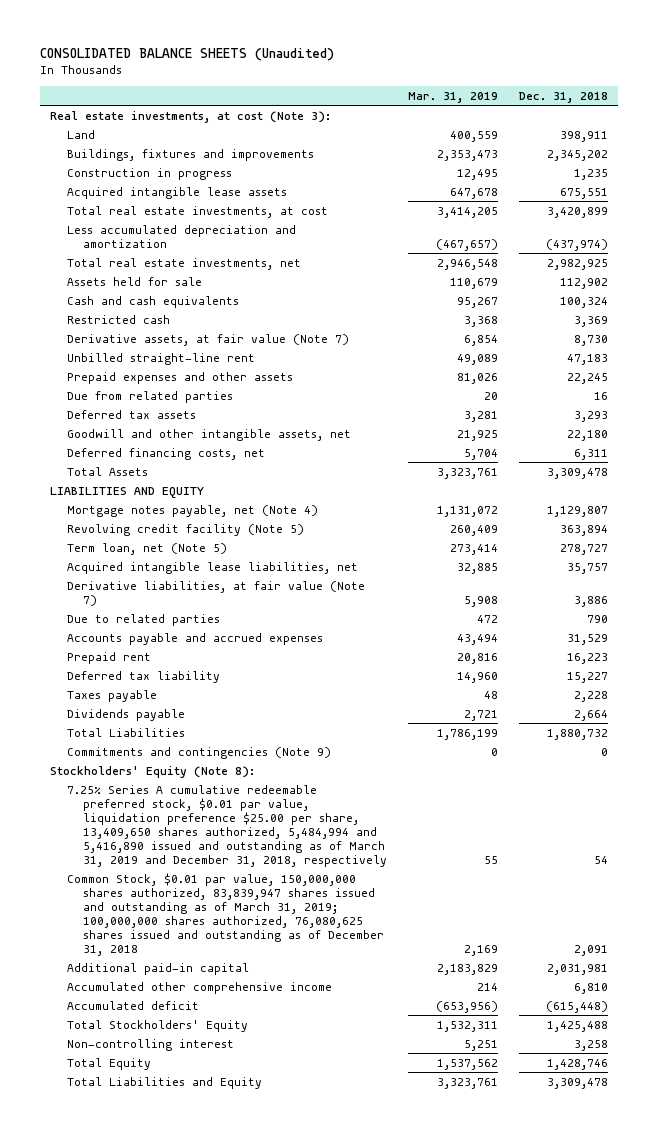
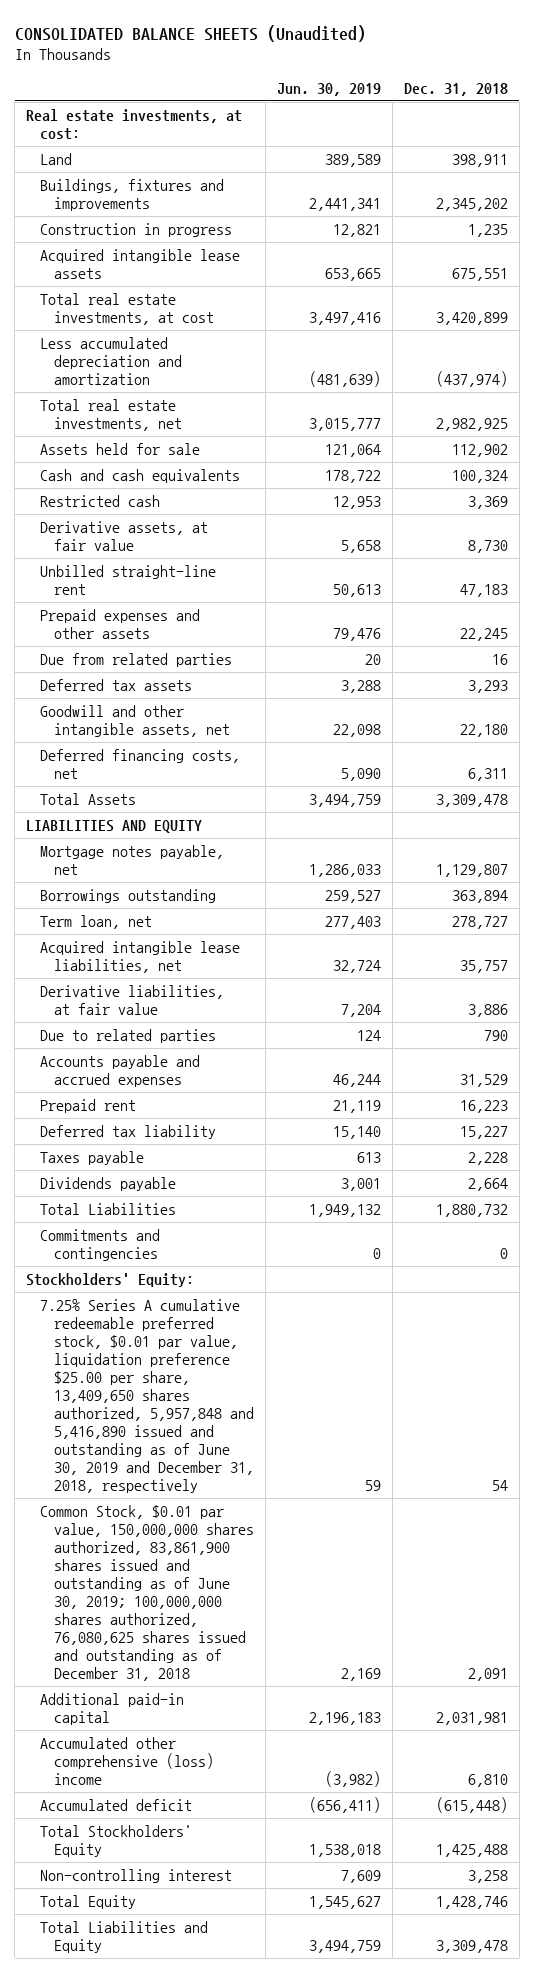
[408,91,499,103] Mar. 31, 2019 -> none
none -> [277,82,382,96] Jun. 30, 2019
[50,110,332,123] Real estate investments, at cost (Note 3): -> [26,108,243,140] Real estate investments, at cost:
[66,333,349,346] Derivative assets, at fair value (Note 7) -> [40,520,209,551] Derivative assets, at fair value
[66,504,318,517] Mortgage notes payable, net (Note 4) -> [40,844,225,875] Mortgage notes payable, net
[66,523,304,536] Revolving credit facility (Note 5) -> [40,888,217,903] Borrowings outstanding
[66,542,227,555] Term loan, net (Note 5) -> [40,914,153,929] Term loan, net
[66,580,365,606] Derivative liabilities, at fair value (Note 7) -> [40,984,225,1015] Derivative liabilities, at fair value
[66,746,331,759] Commitments and contingencies (Note 9) -> [40,1228,161,1261] Commitments and contingencies
[50,765,256,778] Stockholders' Equity (Note 8): -> [26,1272,195,1287] Stockholders' Equity:
[66,784,388,867] 7.25% Series A cumulative redeemable preferred stock, $0.01 par value, liquidation preference $25.00 per share, 13,409,650 shares authorized, 5,484,994 and 5,416,890 issued and outstanding as of March 31, 2019 and December 31, 2018, respectively -> [40,1298,255,1494] 7.25% Series A cumulative redeemable preferred stock, $0.01 par value, liquidation preference $25.00 per share, 13,409,650 shares authorized, 5,957,848 and 5,416,890 issued and outstanding as of June 30, 2019 and December 31, 2018, respectively
[66,872,385,956] Common Stock, $0.01 par value, 150,000,000 shares authorized, 83,839,947 shares issued and outstanding as of March 31, 2019; 100,000,000 shares authorized, 76,080,625 shares issued and outstanding as of December 31, 2018 -> [40,1504,255,1682] Common Stock, $0.01 par value, 150,000,000 shares authorized, 83,861,900 shares issued and outstanding as of June 30, 2019; 100,000,000 shares authorized, 76,080,625 shares issued and outstanding as of December 31, 2018
[66,981,332,994] Accumulated other comprehensive income -> [40,1736,215,1785] Accumulated other comprehensive (loss) income

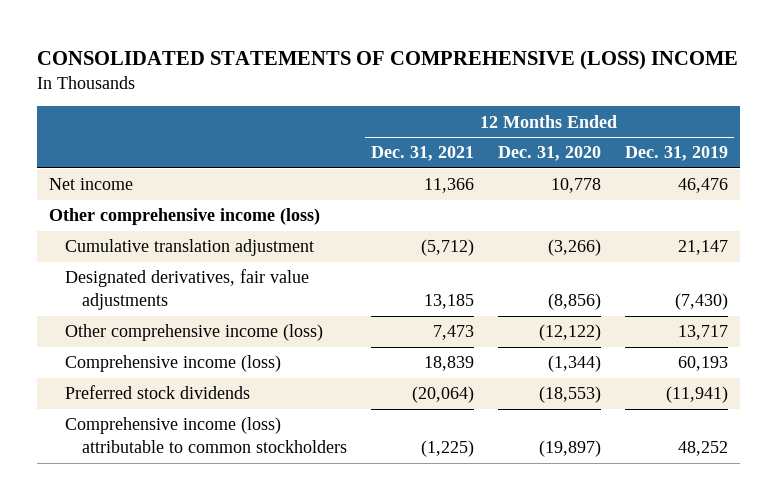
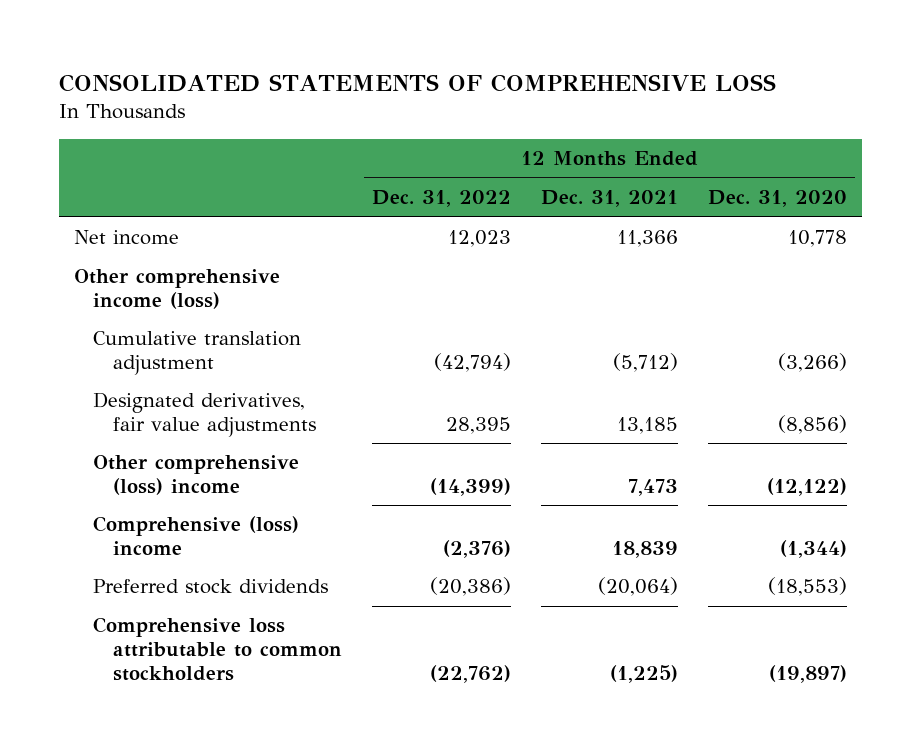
[36,49,738,70] CONSOLIDATED STATEMENTS OF COMPREHENSIVE (LOSS) INCOME -> [59,73,777,92] CONSOLIDATED STATEMENTS OF COMPREHENSIVE LOSS
[624,146,728,162] Dec. 31, 2019 -> none
none -> [371,190,511,208] Dec. 31, 2022
[65,324,324,342] Other comprehensive income (loss) -> [93,455,300,495] Other comprehensive (loss) income
[65,355,282,373] Comprehensive income (loss) -> [93,516,300,555] Comprehensive (loss) income
[65,417,347,454] Comprehensive income (loss) attributable to common stockholders -> [93,617,342,681] Comprehensive loss attributable to common stockholders

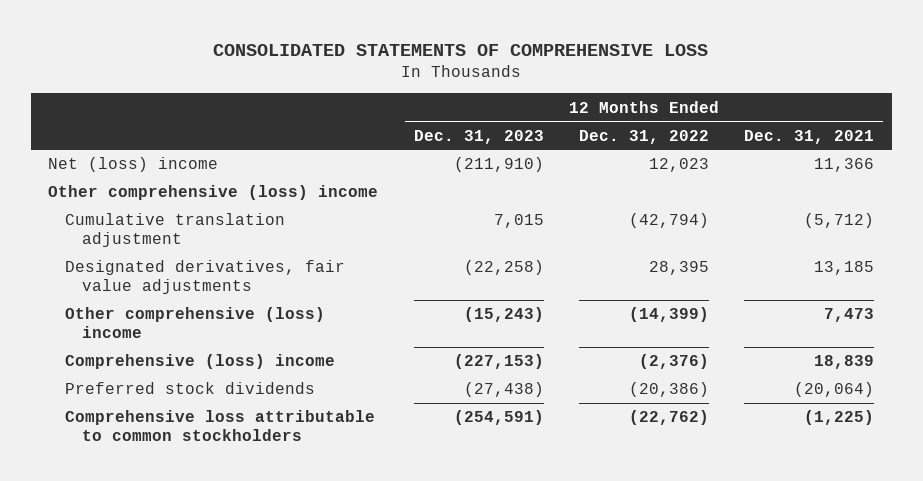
[708,190,848,208] Dec. 31, 2020 -> none
none -> [413,129,544,144] Dec. 31, 2023
[74,230,180,246] Net income -> [48,157,219,173] Net (loss) income
[74,269,281,309] Other comprehensive income (loss) -> [48,185,379,201] Other comprehensive (loss) income

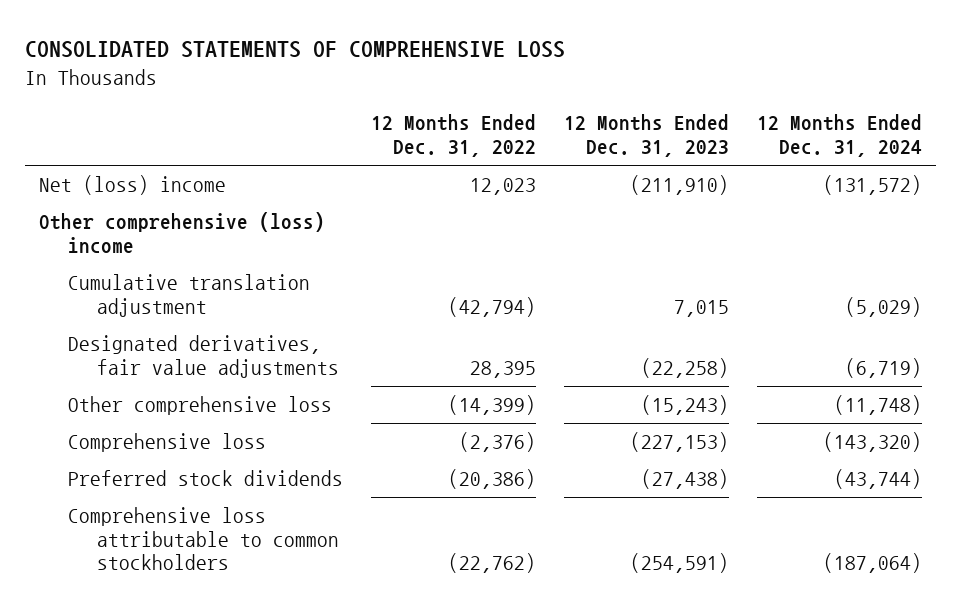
[744,129,875,144] Dec. 31, 2021 -> none
none -> [756,114,922,158] 12 Months Ended Dec. 31, 2024
[65,307,326,339] Other comprehensive (loss) income -> [67,396,332,416] Other comprehensive loss
[65,354,336,370] Comprehensive (loss) income -> [67,433,266,453] Comprehensive loss

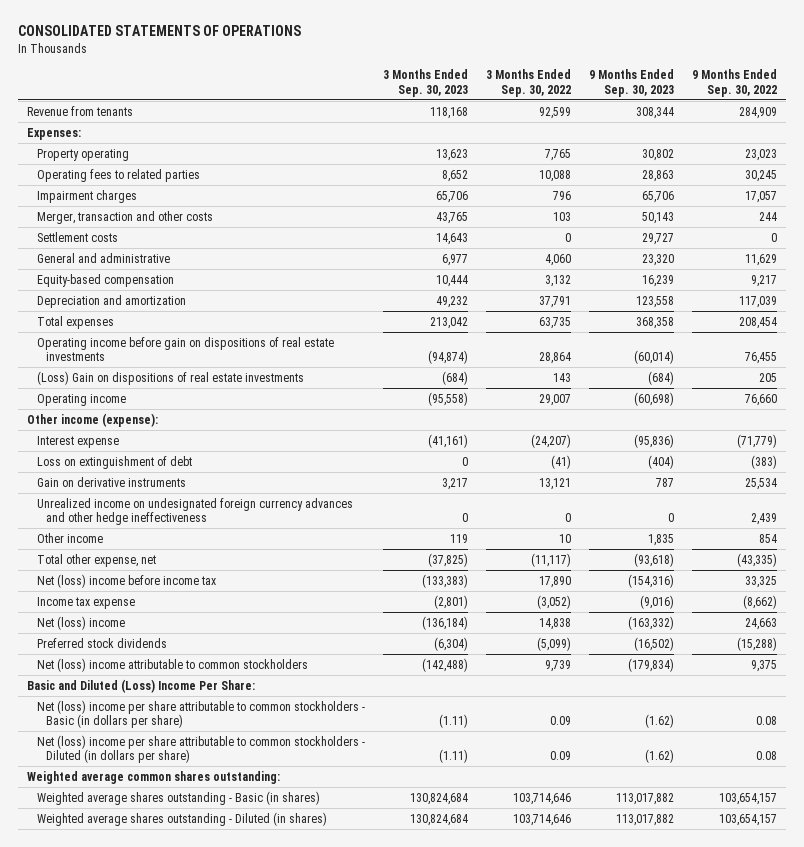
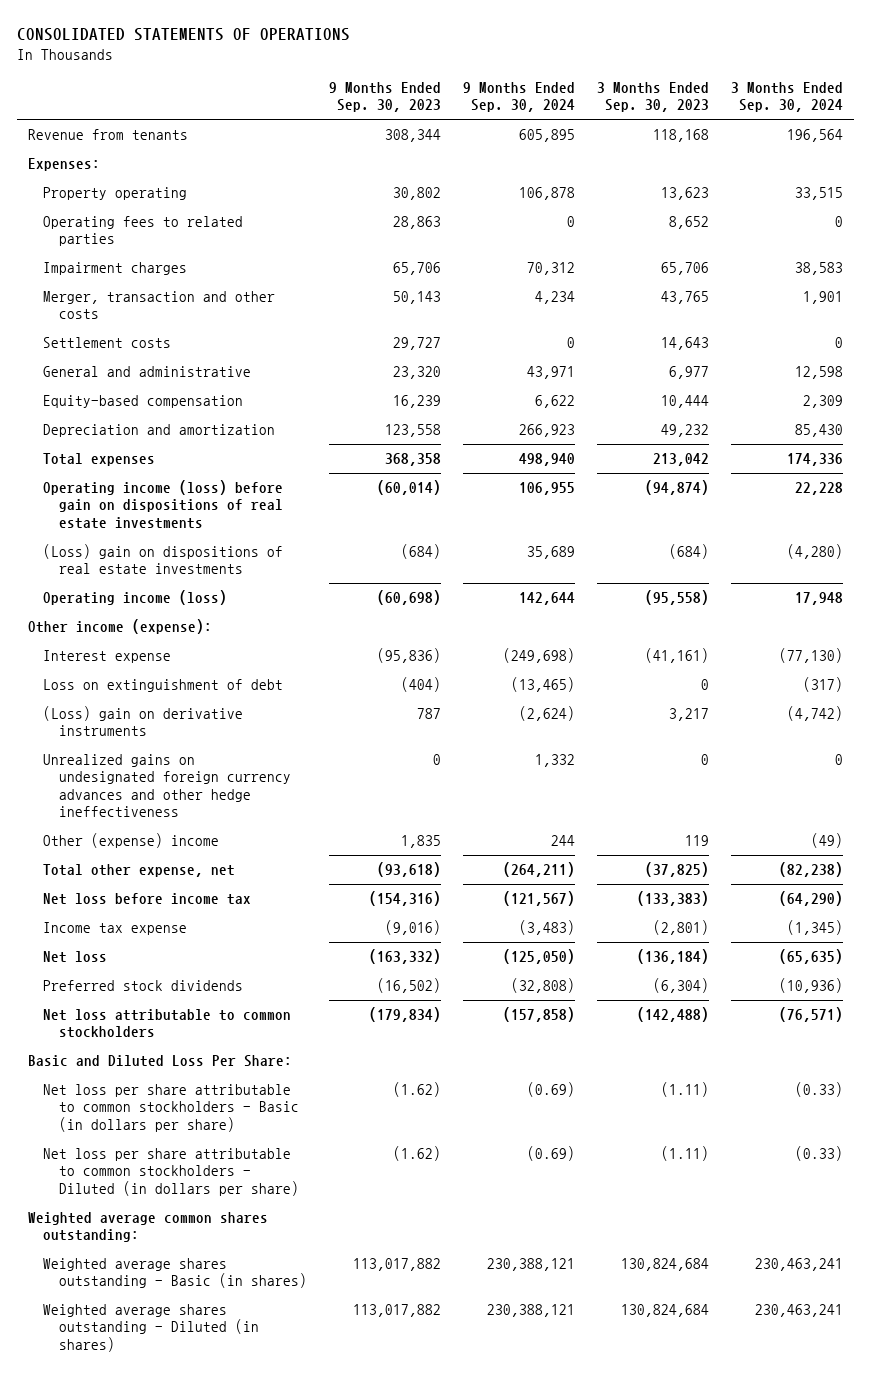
[485,69,571,97] 3 Months Ended Sep. 30, 2022 -> none
[692,69,778,97] 9 Months Ended Sep. 30, 2022 -> none
none -> [462,81,575,113] 9 Months Ended Sep. 30, 2024
none -> [731,81,844,113] 3 Months Ended Sep. 30, 2024
[36,336,334,361] Operating income before gain on dispositions of real estate investments -> [43,479,284,529] Operating income (loss) before gain on dispositions of real estate investments
[36,370,304,385] (Loss) Gain on dispositions of real estate investments -> [43,543,284,575] (Loss) gain on dispositions of real estate investments
[36,393,126,406] Operating income -> [43,589,228,605] Operating income (loss)
[36,476,186,487] Gain on derivative instruments -> [43,705,244,737] (Loss) gain on derivative instruments
[36,497,353,525] Unrealized income on undesignated foreign currency advances and other hedge ineffectiveness -> [43,753,291,818] Unrealized gains on undesignated foreign currency advances and other hedge ineffectiveness
[36,532,103,543] Other income -> [43,832,220,848] Other (expense) income
[36,573,216,588] Net (loss) income before income tax -> [43,892,252,905] Net loss before income tax
[36,615,125,630] Net (loss) income -> [43,950,108,963] Net loss
[36,657,308,672] Net (loss) income attributable to common stockholders -> [43,1008,292,1039] Net loss attributable to common stockholders
[26,678,255,693] Basic and Diluted (Loss) Income Per Share: -> [28,1054,293,1067] Basic and Diluted Loss Per Share:
[36,699,365,728] Net (loss) income per share attributable to common stockholders - Basic (in dollars per share) -> [43,1083,299,1132] Net loss per share attributable to common stockholders - Basic (in dollars per share)
[36,734,365,763] Net (loss) income per share attributable to common stockholders - Diluted (in dollars per share) -> [43,1147,299,1196] Net loss per share attributable to common stockholders - Diluted (in dollars per share)

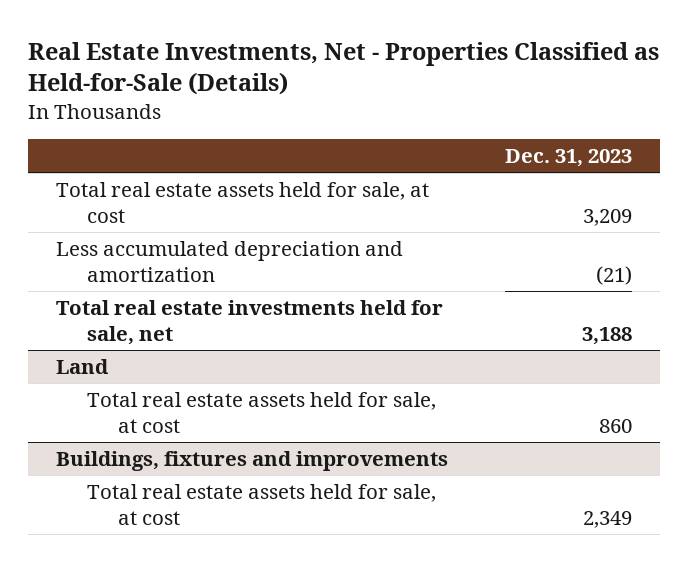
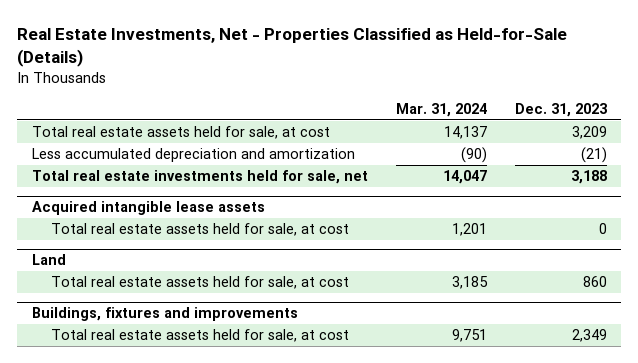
none -> [395,102,487,117] Mar. 31, 2024
none -> [31,201,265,216] Acquired intangible lease assets
none -> [50,223,349,237] Total real estate assets held for sale, at cost

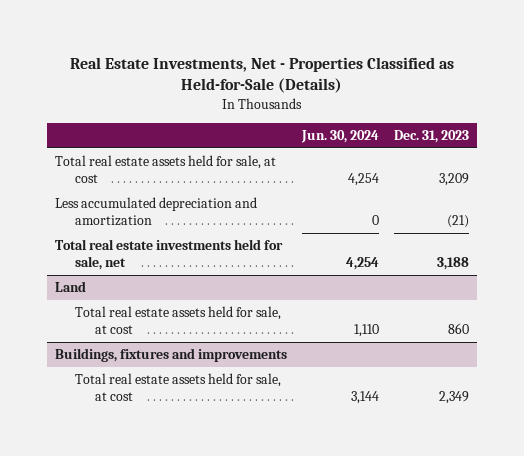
[395,102,487,117] Mar. 31, 2024 -> none
none -> [301,130,380,144] Jun. 30, 2024
[31,201,265,216] Acquired intangible lease assets -> none
[50,223,349,237] Total real estate assets held for sale, at cost -> none

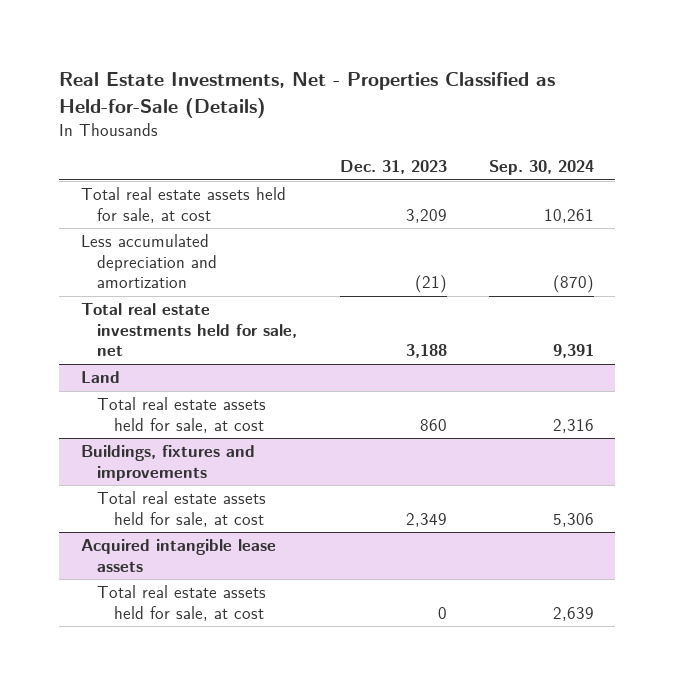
[301,130,380,144] Jun. 30, 2024 -> none
none -> [488,160,594,176] Sep. 30, 2024
none -> [80,539,276,572] Acquired intangible lease assets
none -> [97,585,267,621] Total real estate assets held for sale, at cost

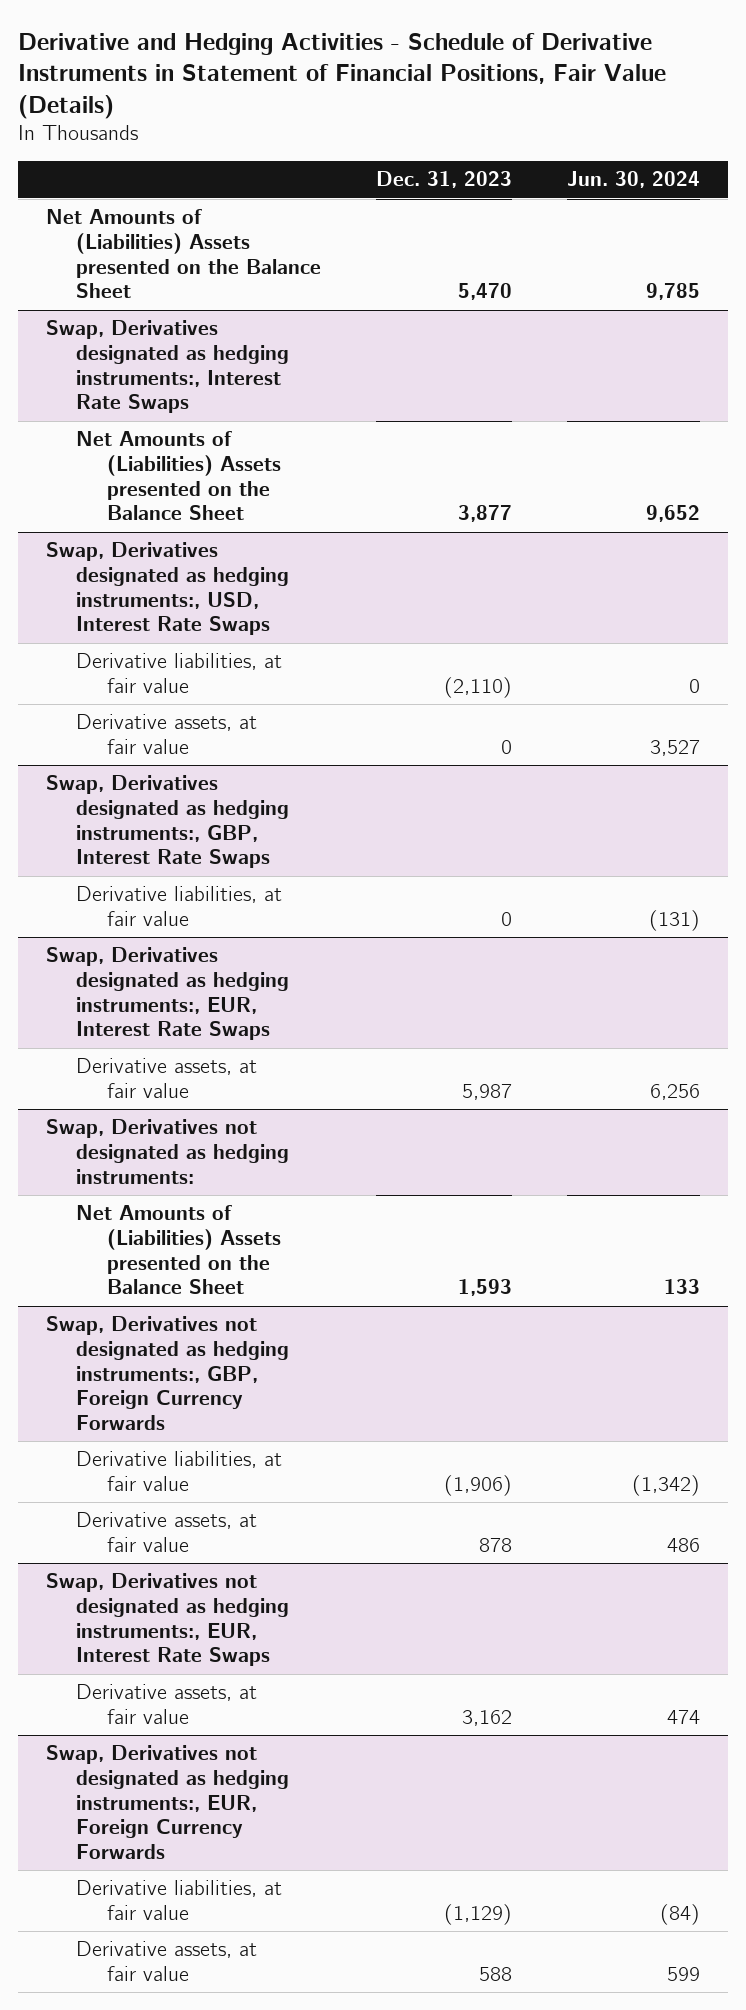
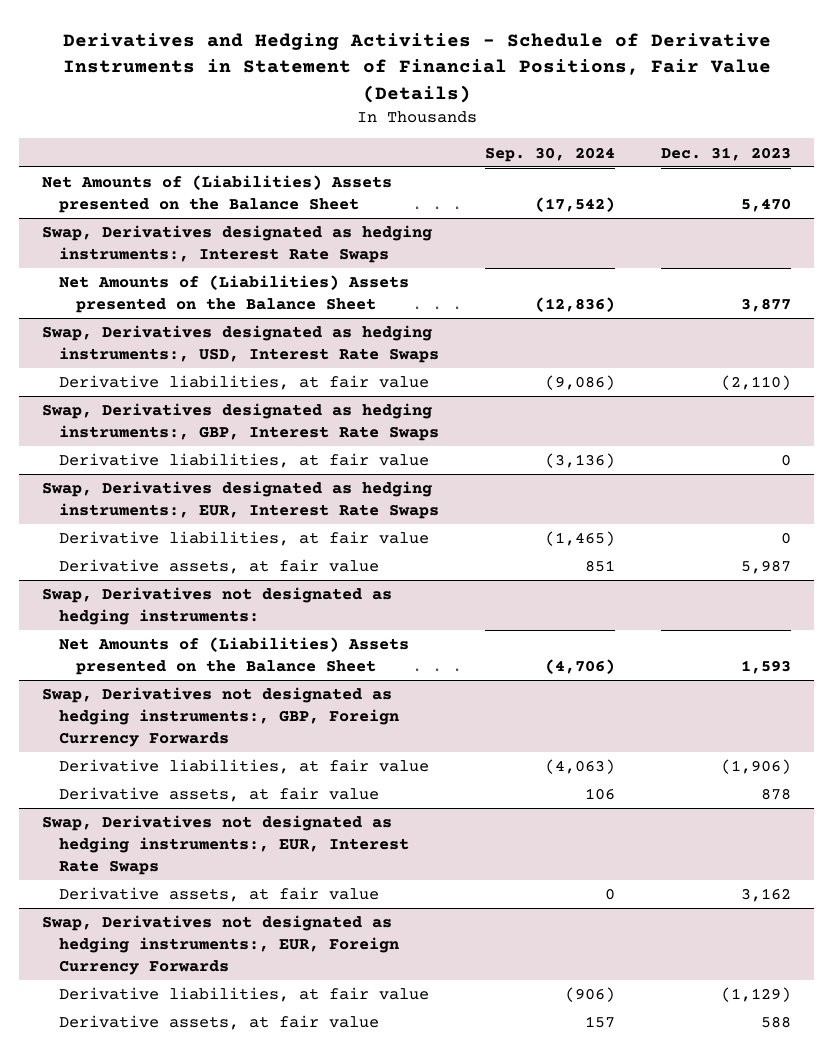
[18,32,667,119] Derivative and Hedging Activities - Schedule of Derivative Instruments in Statement of Financial Positions, Fair Value (Details) -> [62,32,771,103] Derivatives and Hedging Activities - Schedule of Derivative Instruments in Statement of Financial Positions, Fair Value (Details)
[567,171,701,189] Jun. 30, 2024 -> none
none -> [485,146,616,162] Sep. 30, 2024
[76,714,258,755] Derivative assets, at fair value -> none
none -> [59,531,430,547] Derivative liabilities, at fair value

